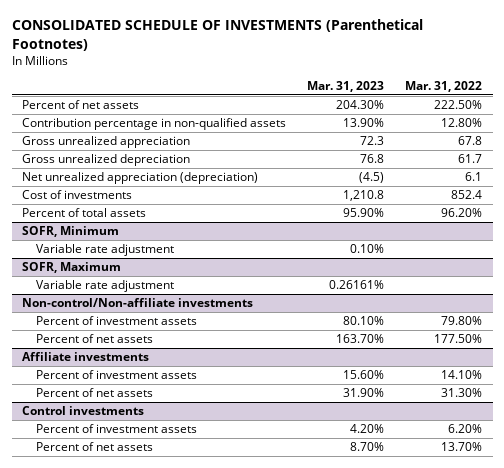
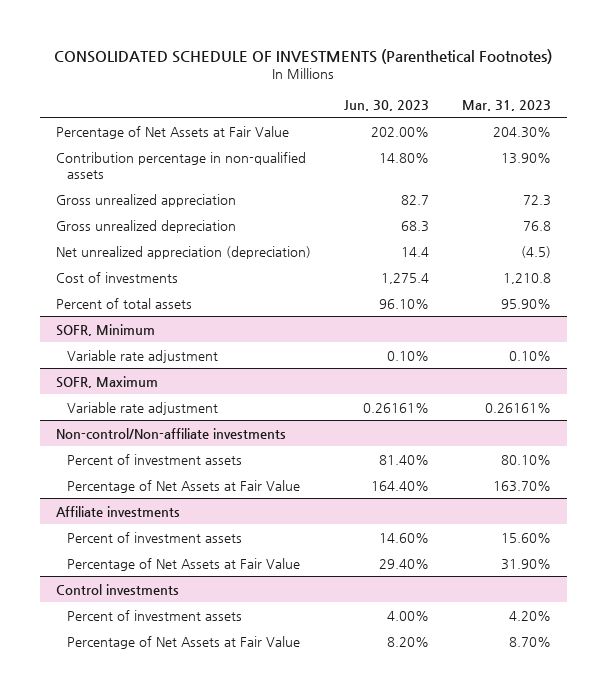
[405,80,483,92] Mar. 31, 2022 -> none
none -> [343,100,429,112] Jun. 30, 2023
[22,100,140,110] Percent of net assets -> [56,125,290,139] Percentage of Net Assets at Fair Value
[35,334,153,344] Percent of net assets -> [66,479,300,493] Percentage of Net Assets at Fair Value
[35,388,153,398] Percent of net assets -> [66,557,300,571] Percentage of Net Assets at Fair Value
[35,442,153,452] Percent of net assets -> [66,635,300,649] Percentage of Net Assets at Fair Value

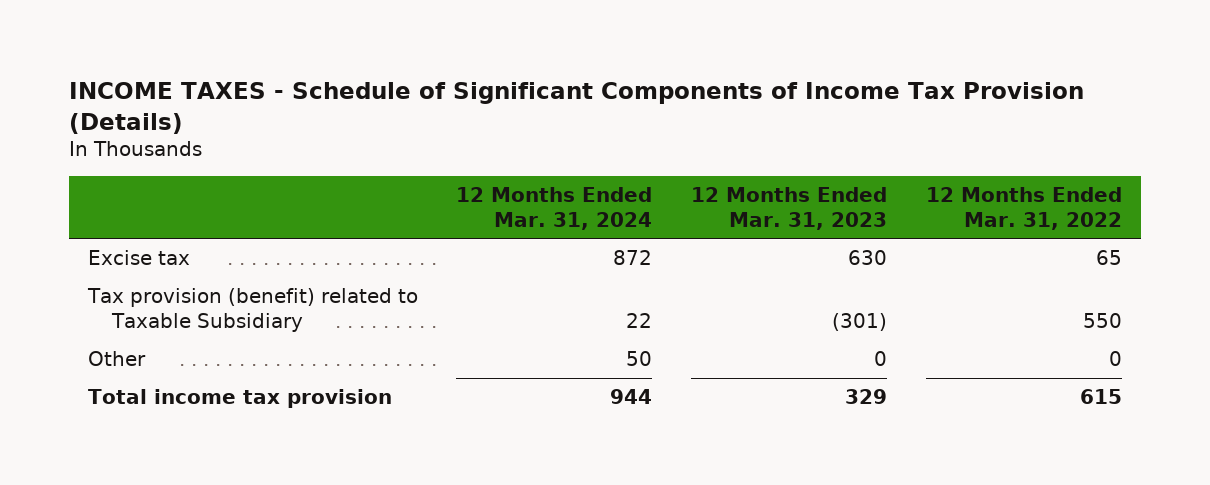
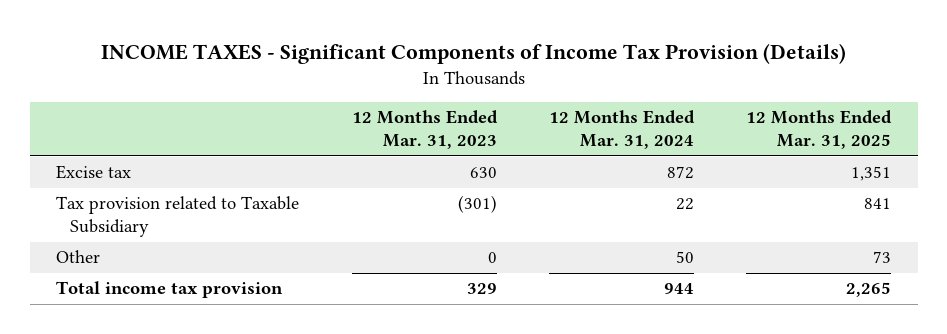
[68,82,1084,134] INCOME TAXES - Schedule of Significant Components of Income Tax Provision (Details) -> [100,42,846,64] INCOME TAXES - Significant Components of Income Tax Provision (Details)
[925,187,1122,230] 12 Months Ended Mar. 31, 2022 -> none
none -> [746,110,893,150] 12 Months Ended Mar. 31, 2025
[86,288,418,332] Tax provision (benefit) related to Taxable Subsidiary -> [56,196,300,238] Tax provision related to Taxable Subsidiary

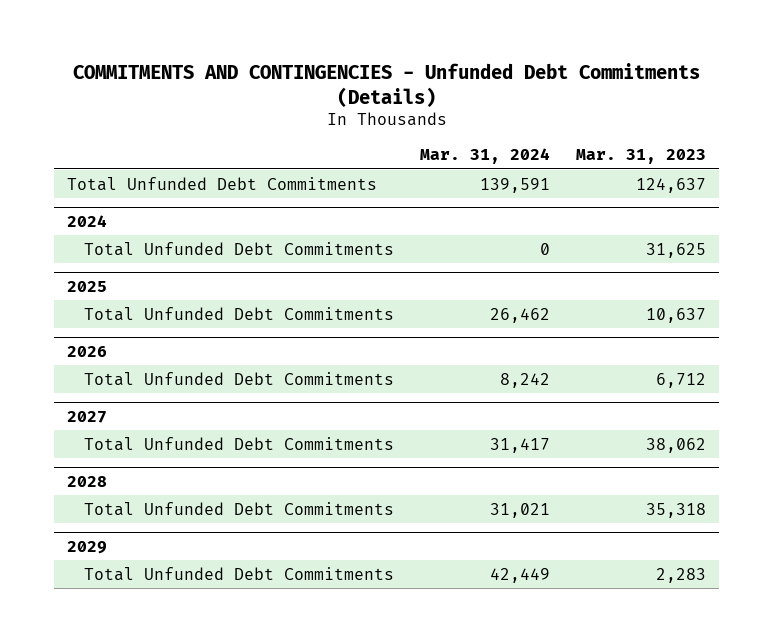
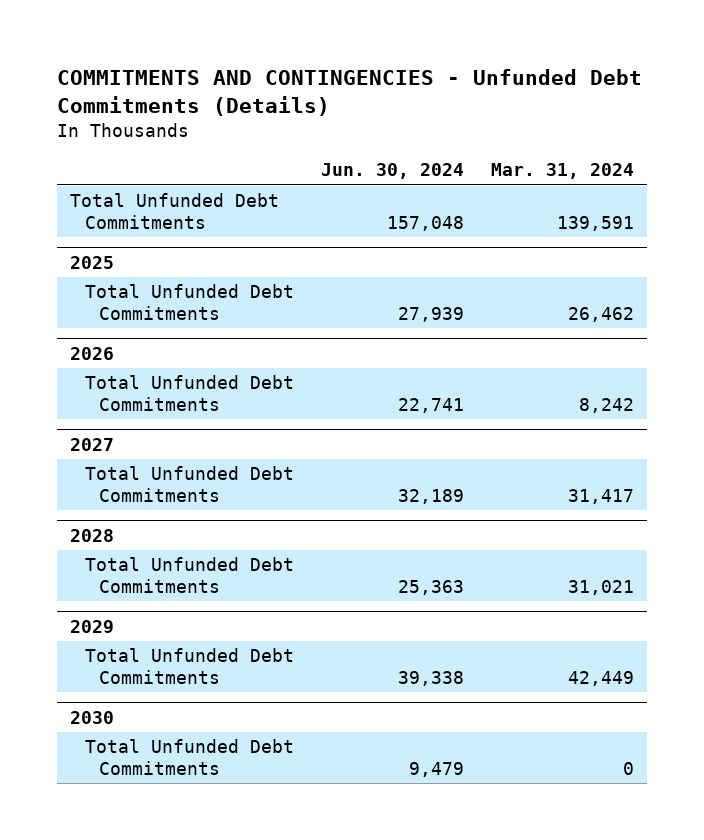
[575,149,706,165] Mar. 31, 2023 -> none
none -> [320,163,464,180] Jun. 30, 2024
[67,214,108,227] 2024 -> none
[83,241,394,256] Total Unfunded Debt Commitments -> none
none -> [70,711,115,725] 2030
none -> [84,739,294,776] Total Unfunded Debt Commitments

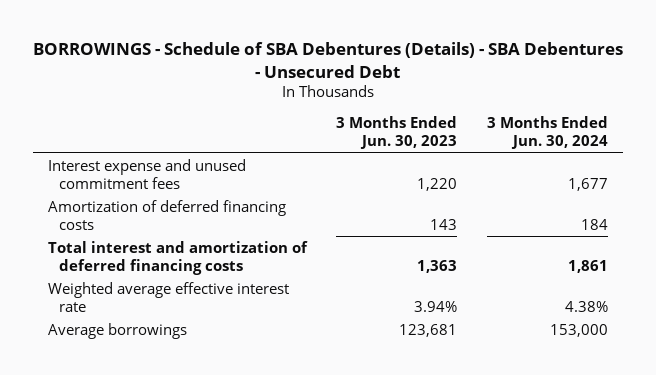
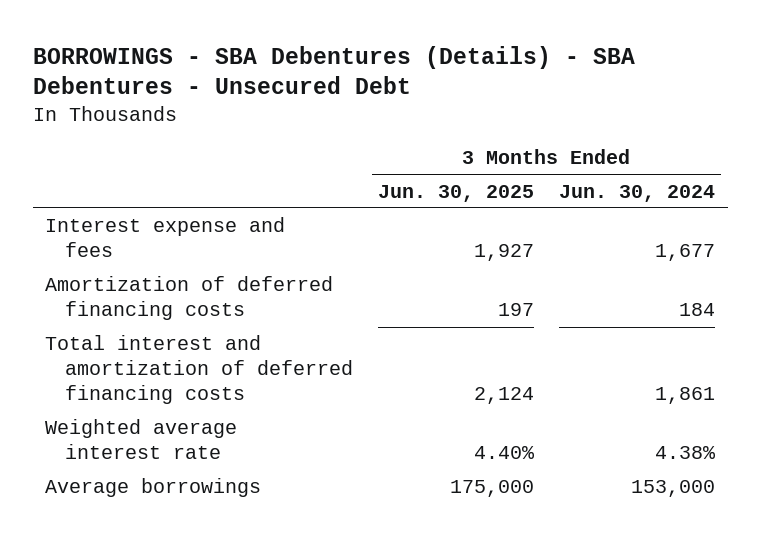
[32,42,623,78] BORROWINGS - Schedule of SBA Debentures (Details) - SBA Debentures - Unsecured Debt -> [32,45,635,95] BORROWINGS - SBA Debentures (Details) - SBA Debentures - Unsecured Debt
[336,116,458,149] 3 Months Ended Jun. 30, 2023 -> none
none -> [377,184,534,202] Jun. 30, 2025
[47,158,246,189] Interest expense and unused commitment fees -> [45,217,286,258] Interest expense and fees
[47,281,289,312] Weighted average effective interest rate -> [45,419,238,460] Weighted average interest rate

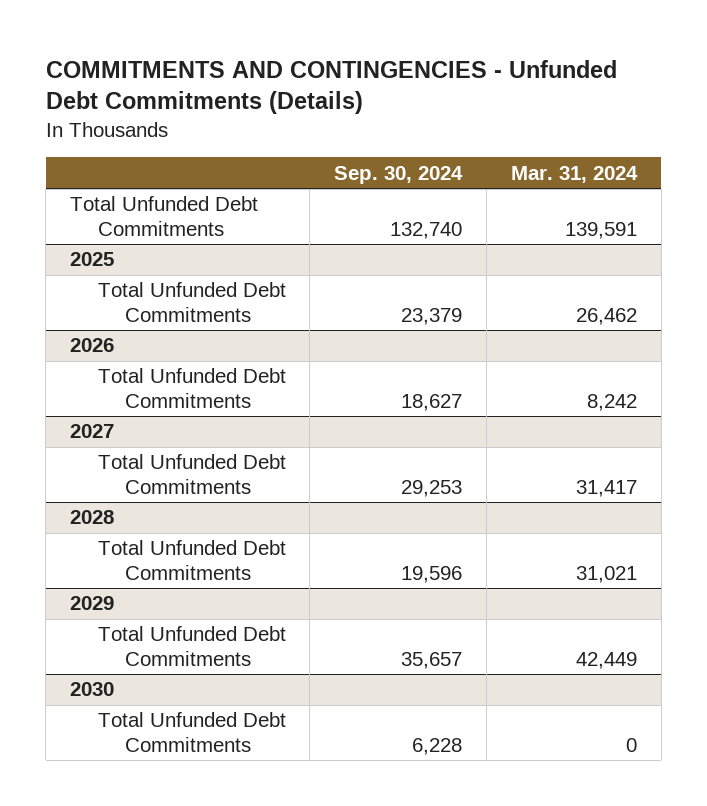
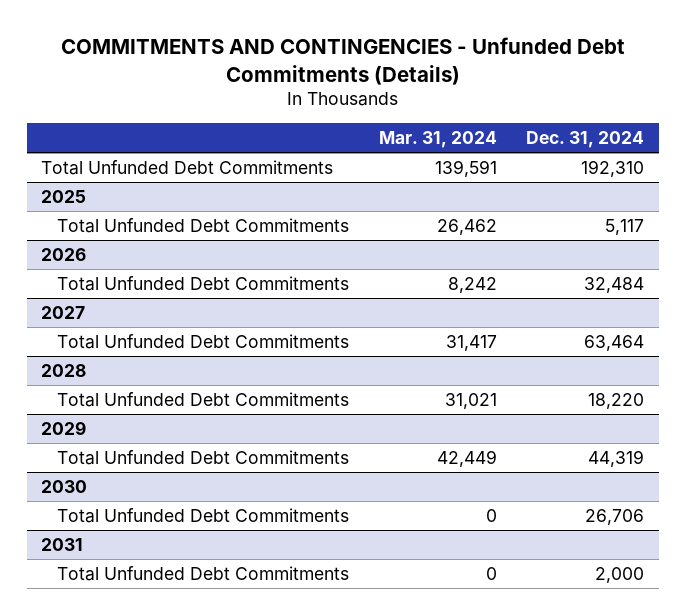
[334,165,464,184] Sep. 30, 2024 -> none
none -> [525,131,644,149] Dec. 31, 2024
none -> [41,537,84,551] 2031
none -> [57,565,350,581] Total Unfunded Debt Commitments

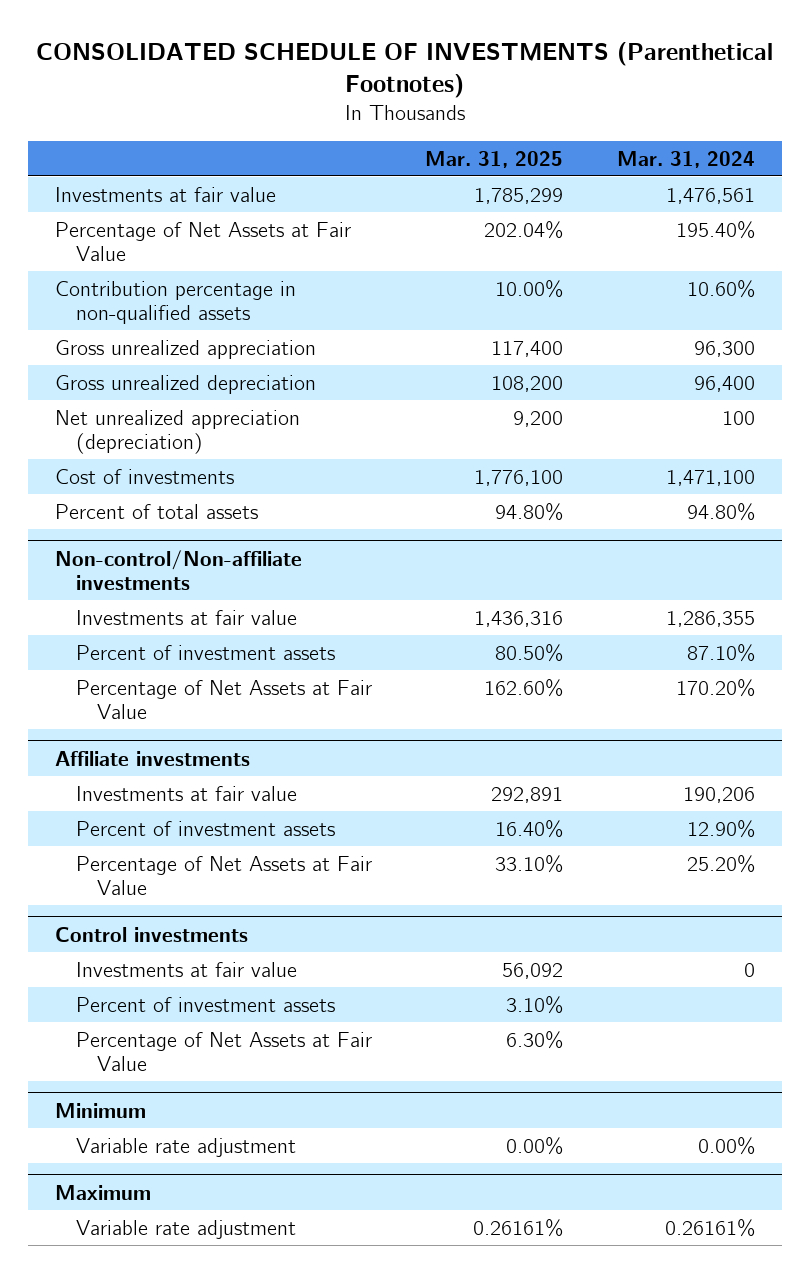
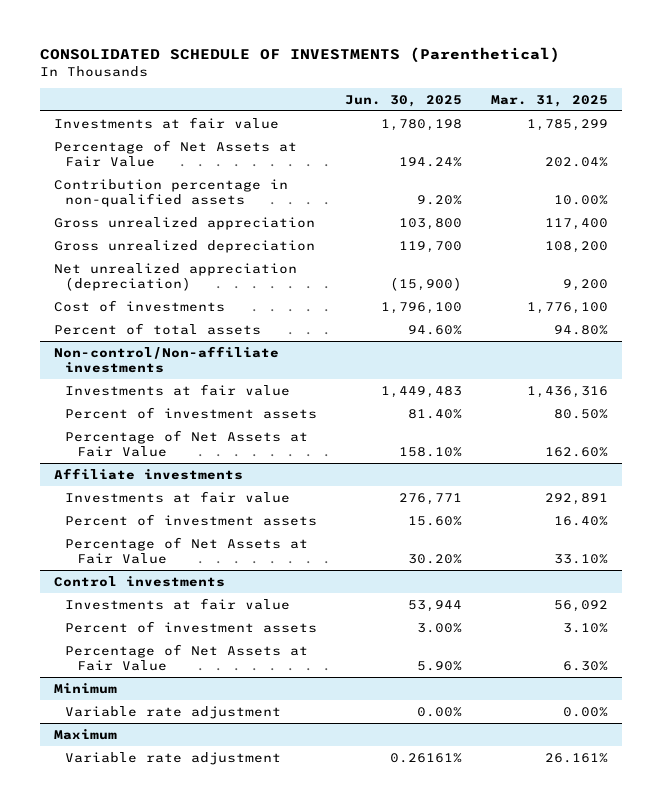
[35,42,773,99] CONSOLIDATED SCHEDULE OF INVESTMENTS (Parenthetical Footnotes) -> [39,47,560,64] CONSOLIDATED SCHEDULE OF INVESTMENTS (Parenthetical)
[617,150,756,168] Mar. 31, 2024 -> none
none -> [345,94,463,107] Jun. 30, 2025
[473,1218,564,1237] 0.26161% -> [544,752,608,763] 26.161%

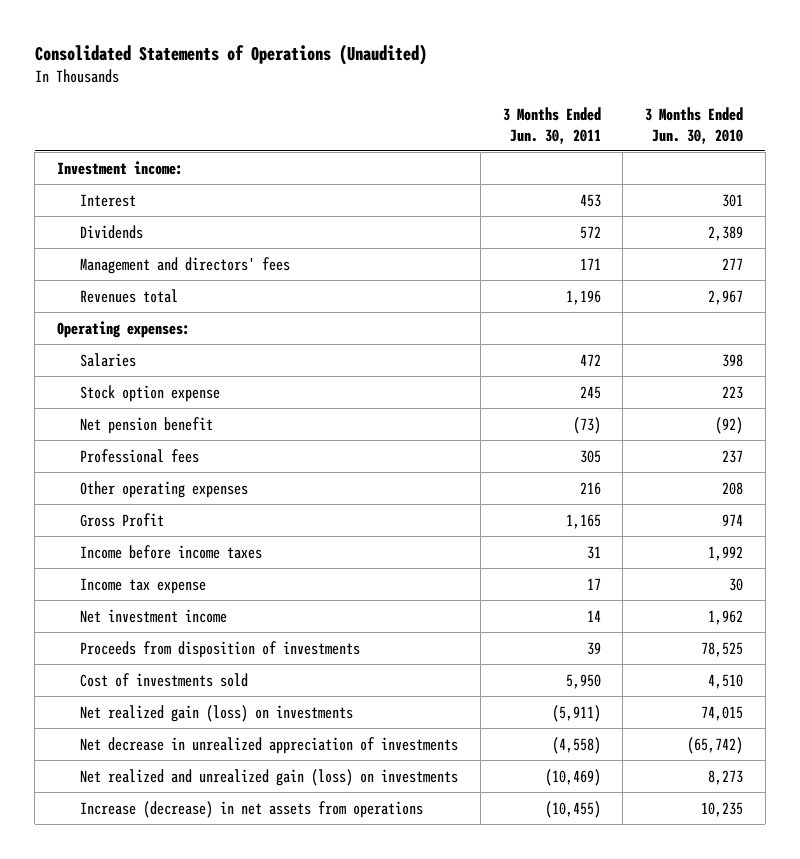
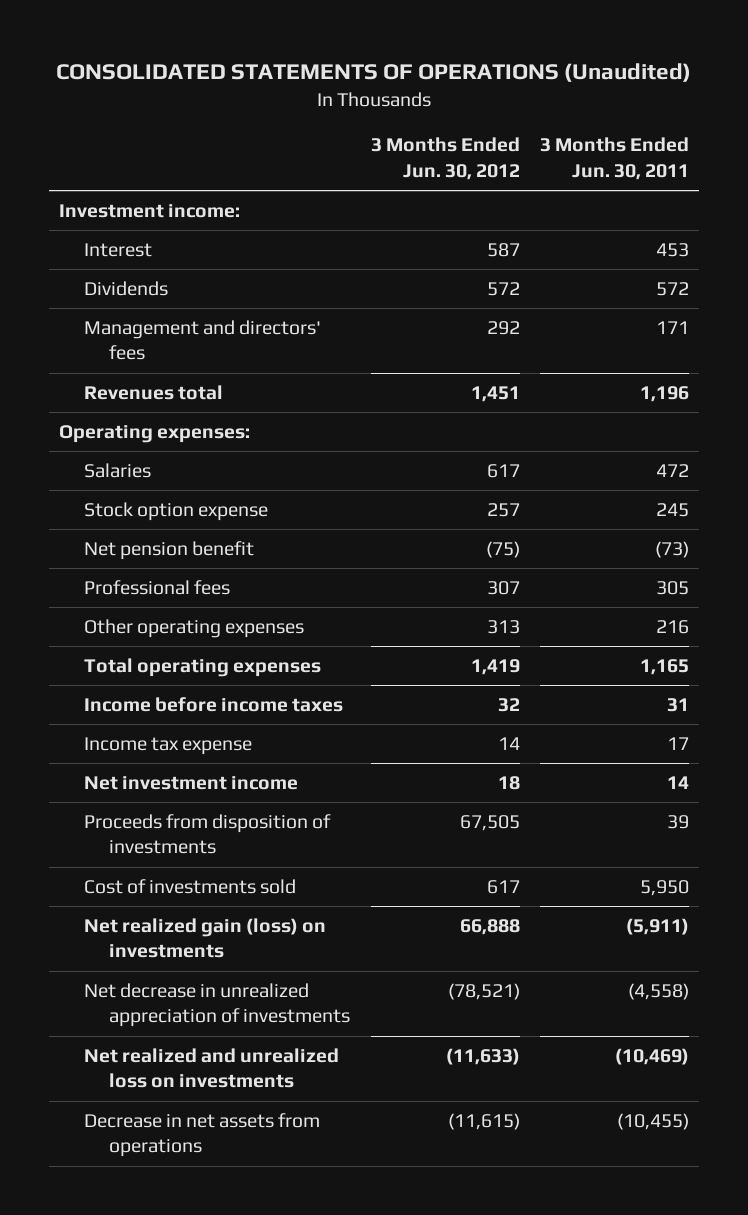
[34,44,427,66] Consolidated Statements of Operations (Unaudited) -> [55,63,691,83] CONSOLIDATED STATEMENTS OF OPERATIONS (Unaudited)
[644,106,743,144] 3 Months Ended Jun. 30, 2010 -> none
none -> [370,137,520,180] 3 Months Ended Jun. 30, 2012
[80,512,165,527] Gross Profit -> [84,658,322,678] Total operating expenses
[80,768,459,786] Net realized and unrealized gain (loss) on investments -> [84,1048,340,1089] Net realized and unrealized loss on investments
[80,800,424,818] Increase (decrease) in net assets from operations -> [84,1113,321,1158] Decrease in net assets from operations

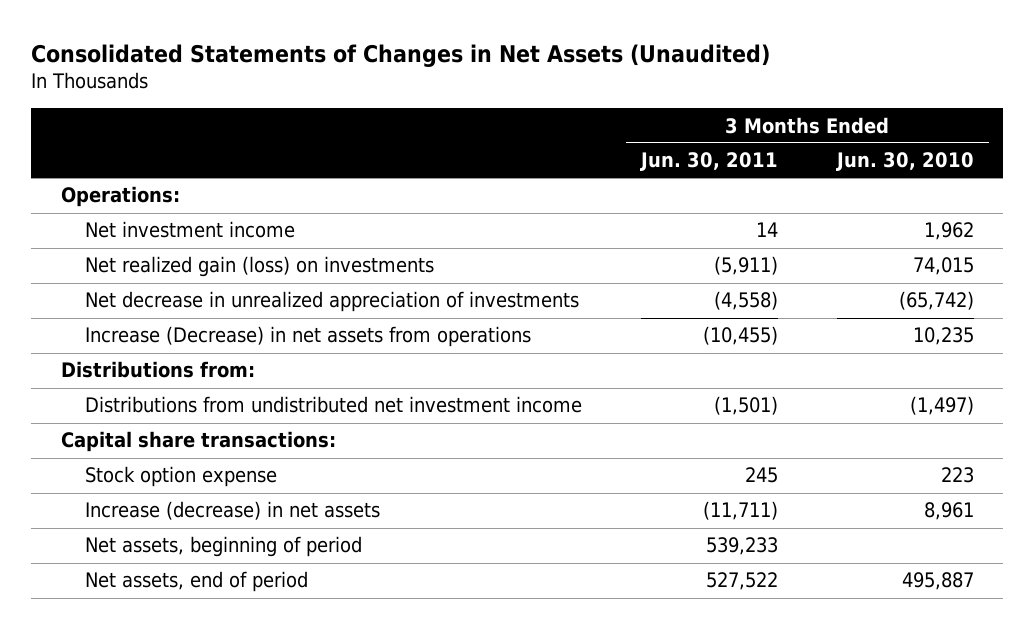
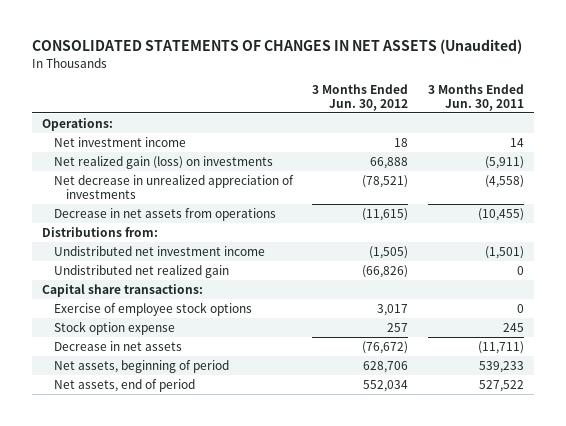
[31,43,771,67] Consolidated Statements of Changes in Net Assets (Unaudited) -> [31,38,522,54] CONSOLIDATED STATEMENTS OF CHANGES IN NET ASSETS (Unaudited)
[835,152,974,172] Jun. 30, 2010 -> none
none -> [312,83,409,111] 3 Months Ended Jun. 30, 2012
[85,326,532,348] Increase (Decrease) in net assets from operations -> [53,207,276,221] Decrease in net assets from operations
[85,396,583,414] Distributions from undistributed net investment income -> [53,245,265,256] Undistributed net investment income
none -> [53,264,229,278] Undistributed net realized gain
none -> [53,301,252,316] Exercise of employee stock options
[85,501,381,521] Increase (decrease) in net assets -> [53,340,182,351] Decrease in net assets

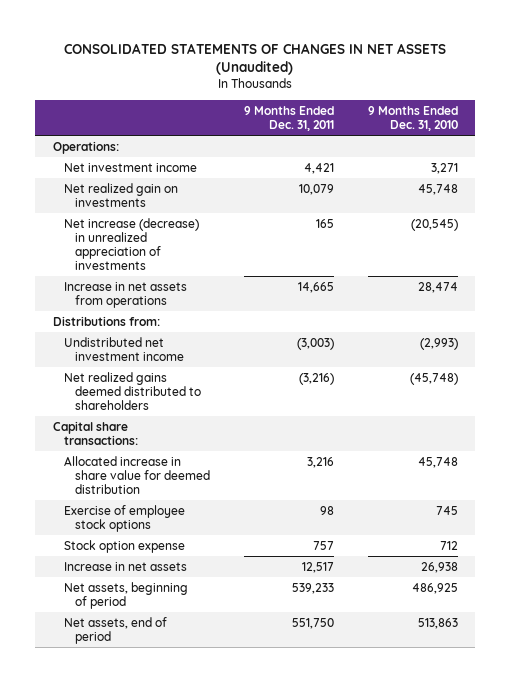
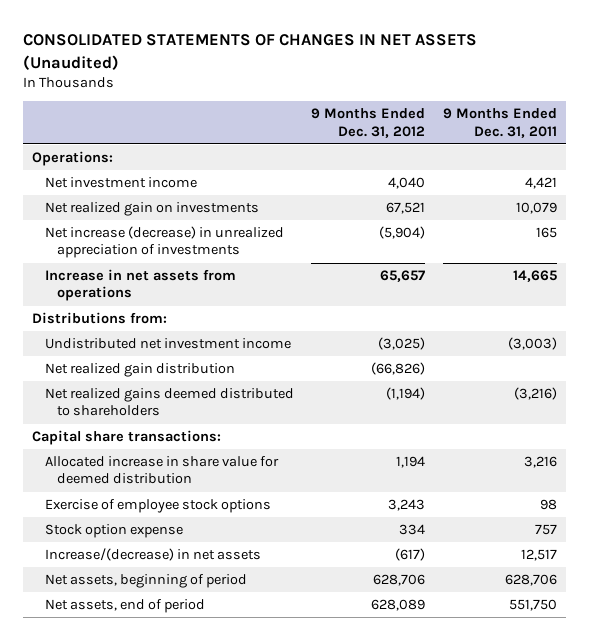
[368,105,459,132] 9 Months Ended Dec. 31, 2010 -> none
none -> [311,108,426,138] 9 Months Ended Dec. 31, 2012
none -> [44,363,235,378] Net realized gain distribution
[63,561,187,571] Increase in net assets -> [44,548,261,562] Increase/(decrease) in net assets
[291,582,334,594] 539,233 -> [504,574,557,587] 628,706

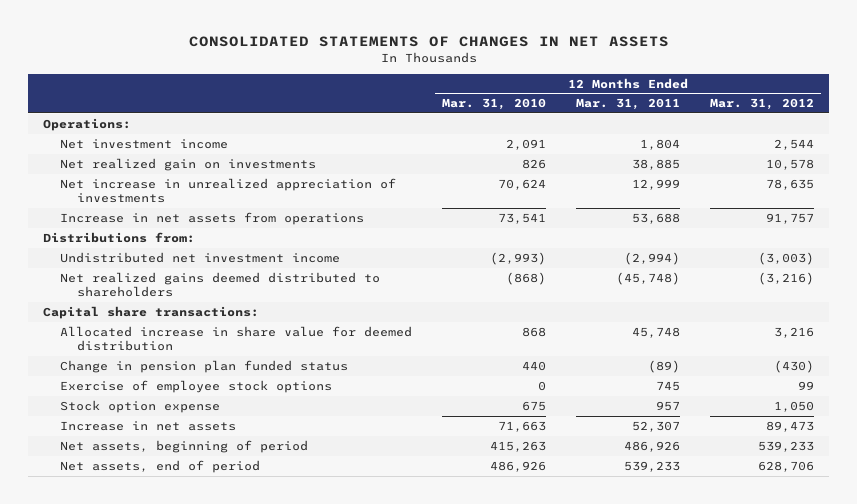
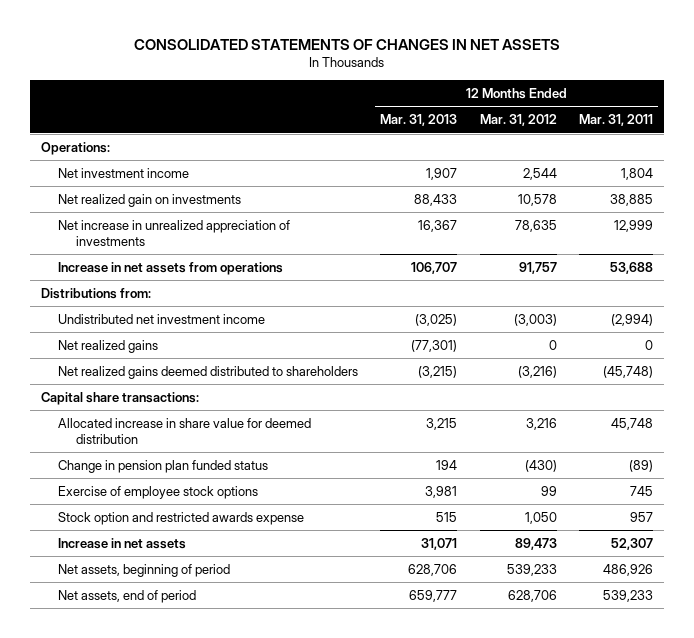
[442,98,547,111] Mar. 31, 2010 -> none
none -> [380,114,458,127] Mar. 31, 2013
none -> [58,339,159,353] Net realized gains
[60,399,221,413] Stock option expense -> [58,511,305,525] Stock option and restricted awards expense

